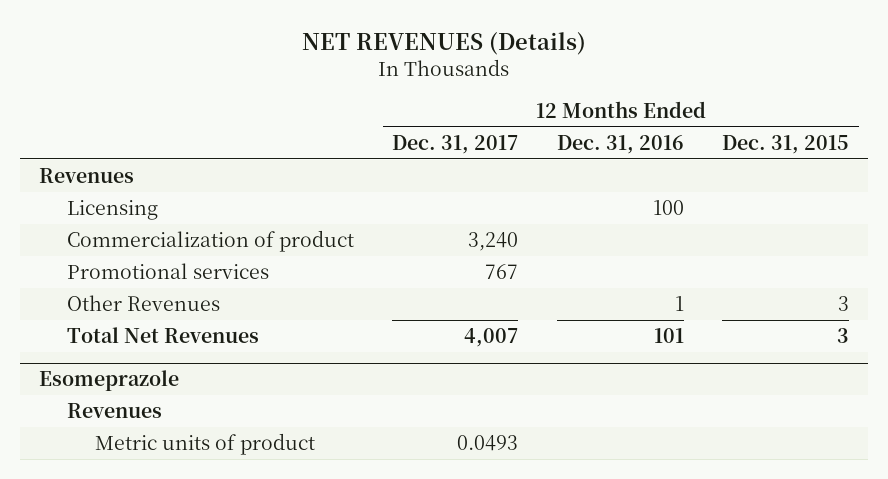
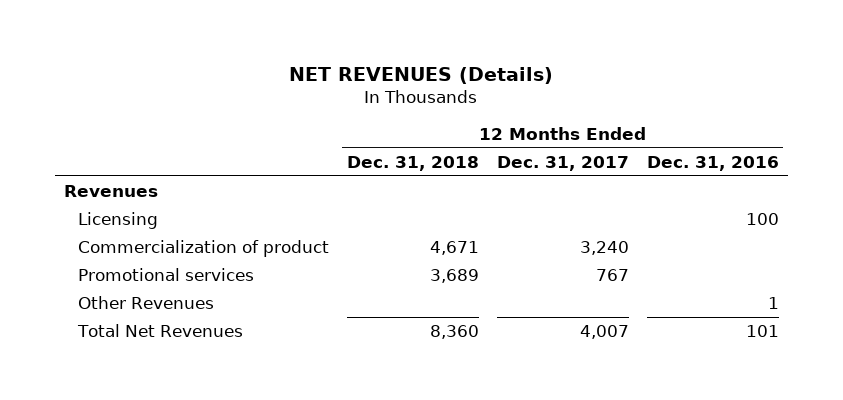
[722,134,850,154] Dec. 31, 2015 -> none
none -> [346,155,479,171] Dec. 31, 2018
[39,370,180,392] Esomeprazole -> none
[67,402,163,418] Revenues -> none
[94,432,315,455] Metric units of product -> none

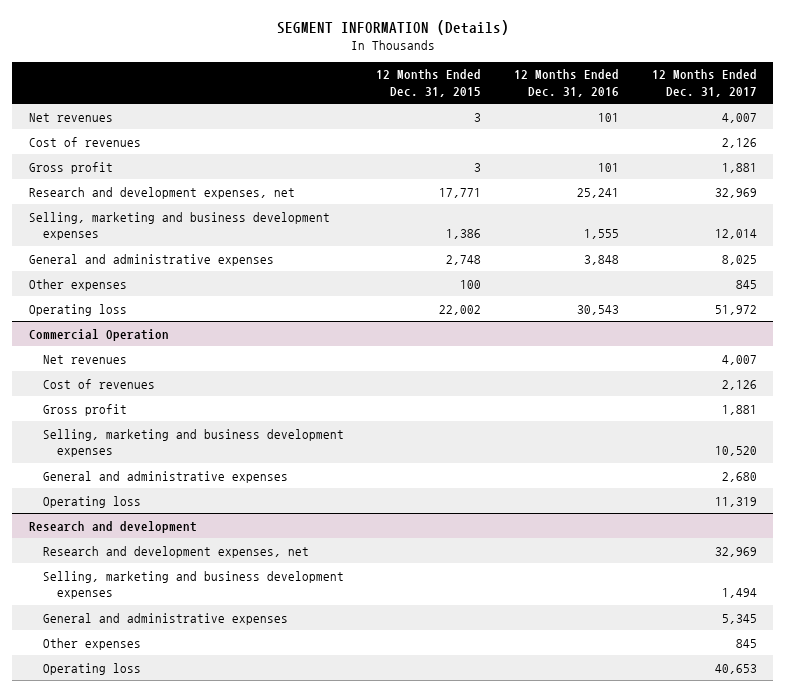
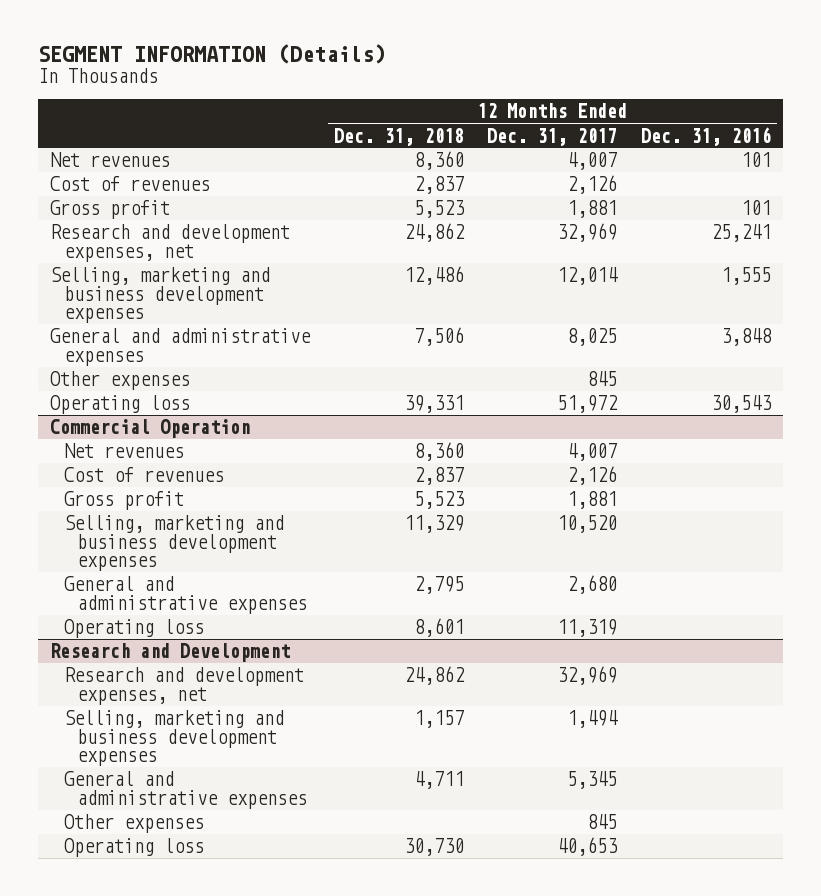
[376,69,482,97] 12 Months Ended Dec. 31, 2015 -> none
none -> [333,127,464,146] Dec. 31, 2018
[28,520,197,533] Research and development -> [49,643,290,663] Research and Development

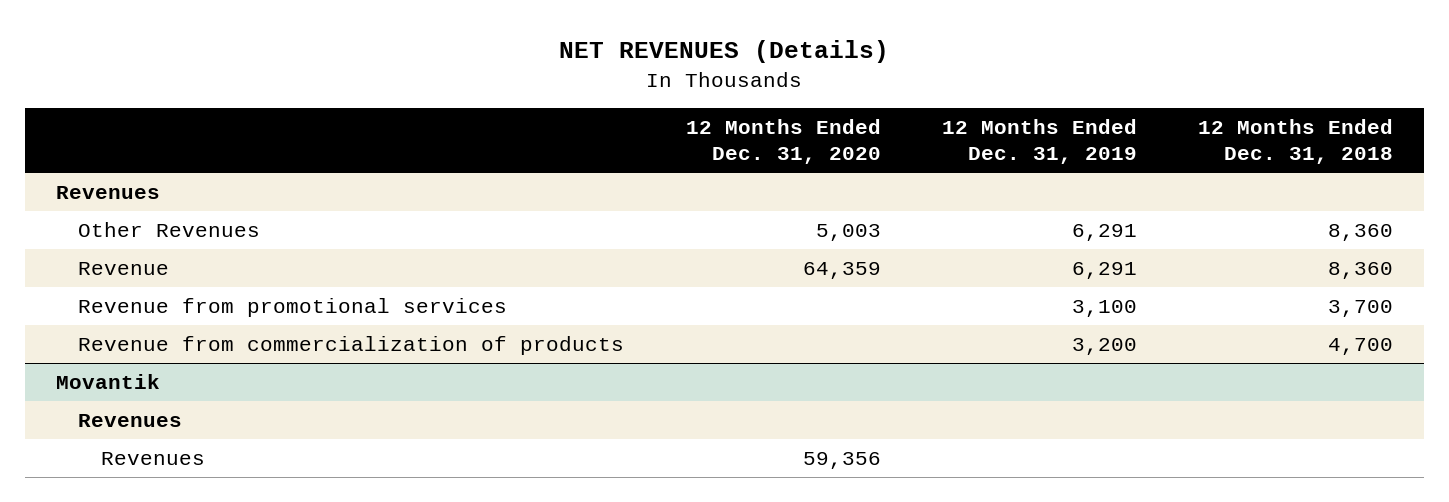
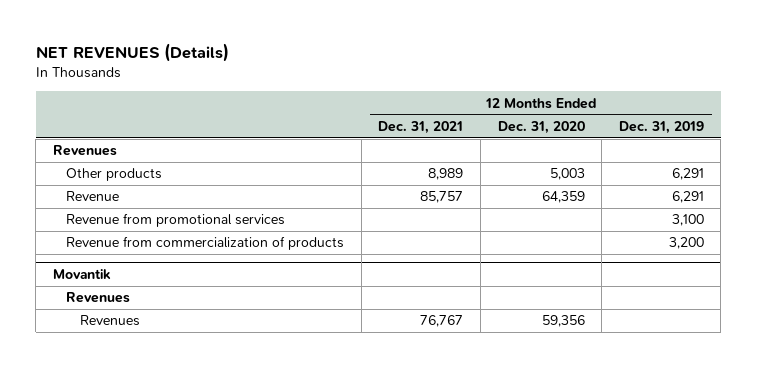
[1198,118,1394,165] 12 Months Ended Dec. 31, 2018 -> none
none -> [378,121,464,135] Dec. 31, 2021
[78,222,261,238] Other Revenues -> [66,168,163,182] Other products

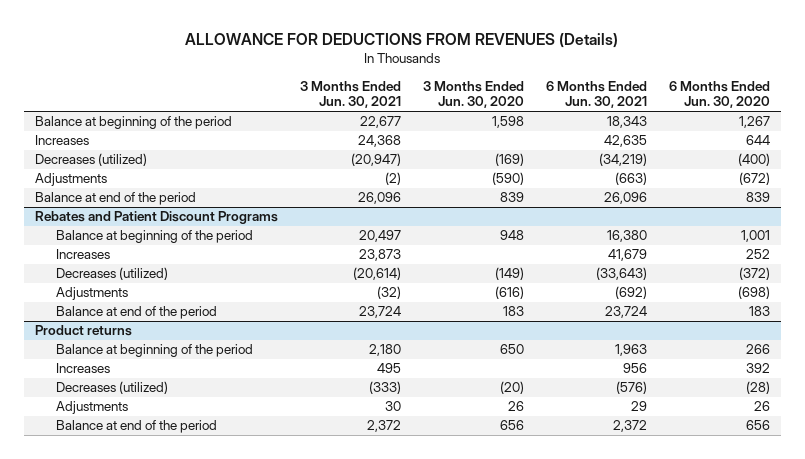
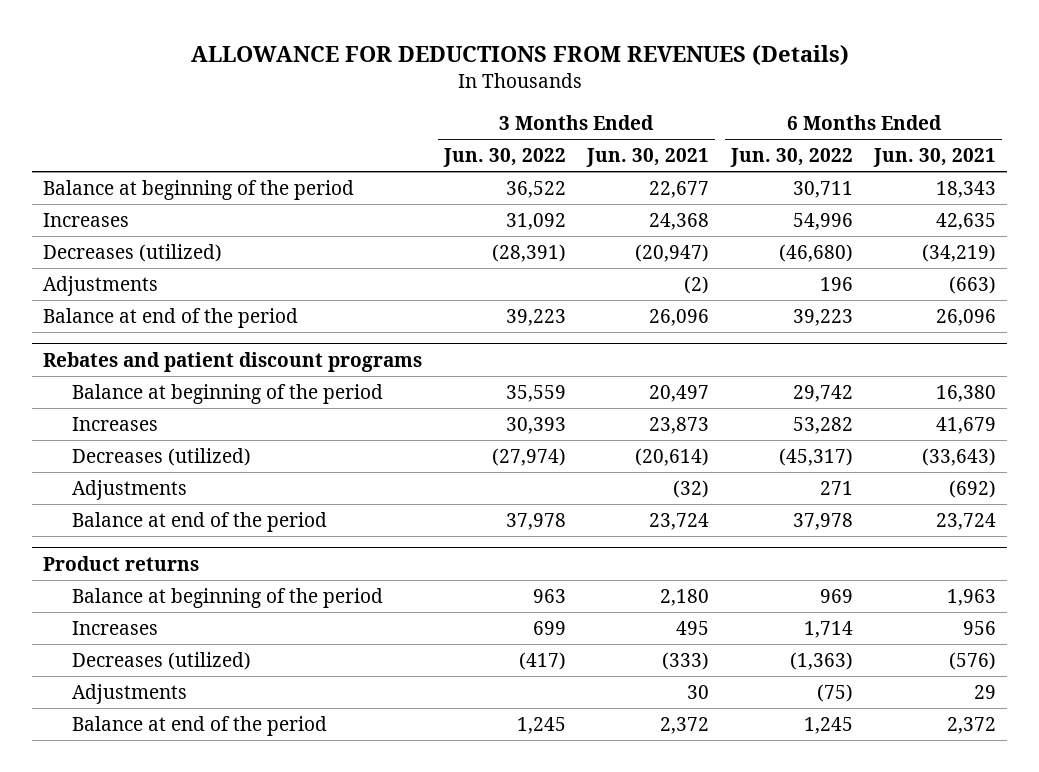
[422,80,524,109] 3 Months Ended Jun. 30, 2020 -> none
[668,80,770,109] 6 Months Ended Jun. 30, 2020 -> none
none -> [442,148,566,168] Jun. 30, 2022
none -> [729,148,853,168] Jun. 30, 2022
[35,211,279,225] Rebates and Patient Discount Programs -> [43,351,423,372] Rebates and patient discount programs

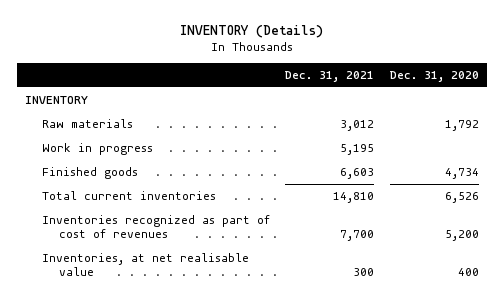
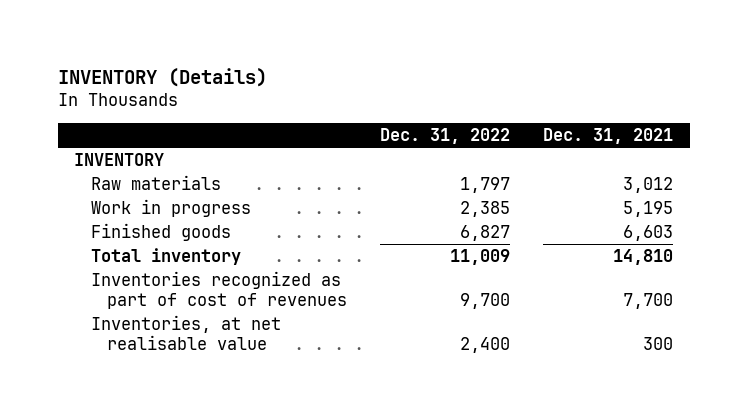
[389,71,479,83] Dec. 31, 2020 -> none
none -> [380,128,511,145] Dec. 31, 2022
[41,190,216,200] Total current inventories -> [90,248,241,266] Total inventory

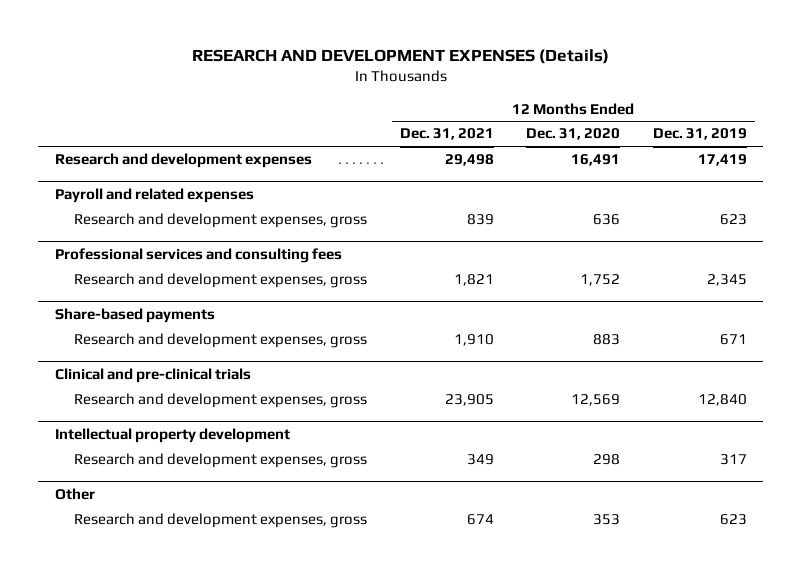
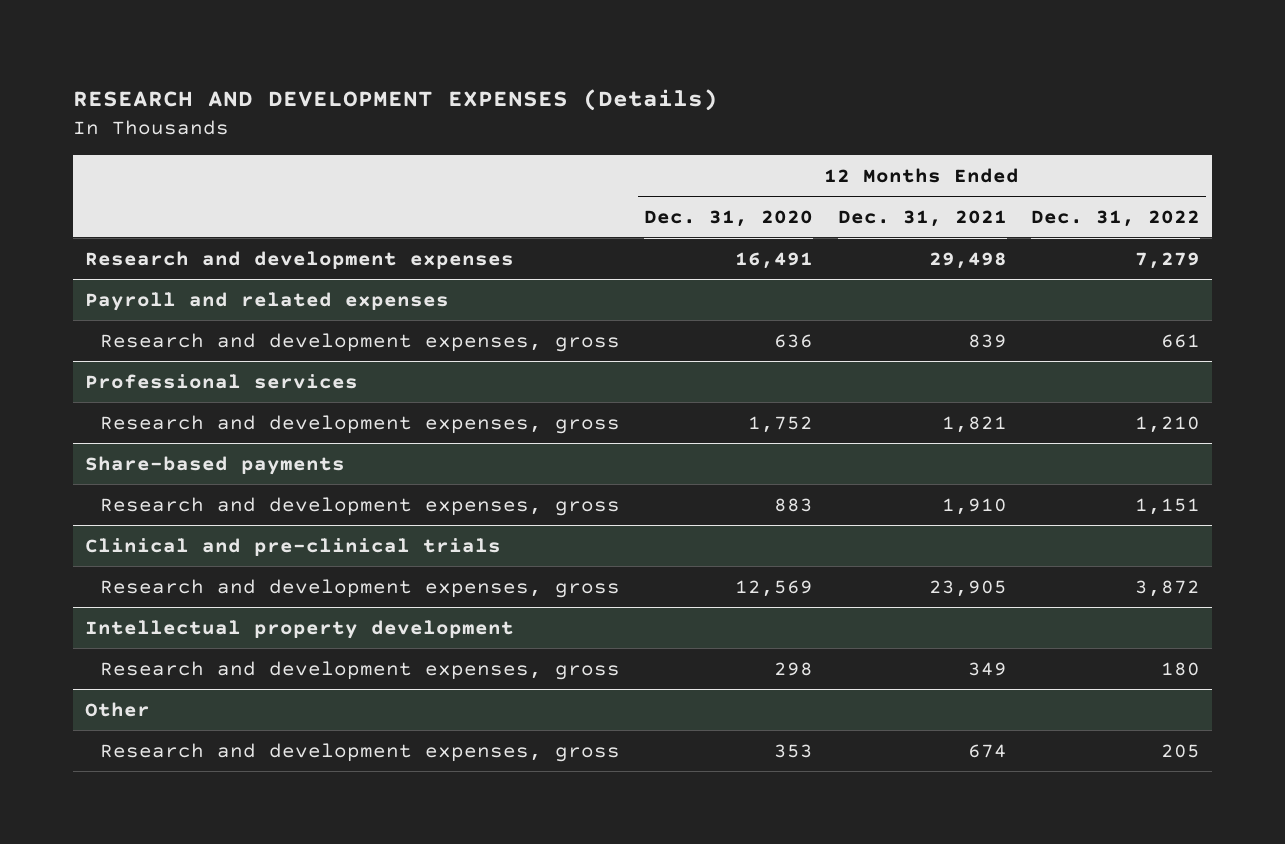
[653,128,748,141] Dec. 31, 2019 -> none
none -> [1030,209,1200,227] Dec. 31, 2022
[54,247,342,263] Professional services and consulting fees -> [85,373,359,389] Professional services

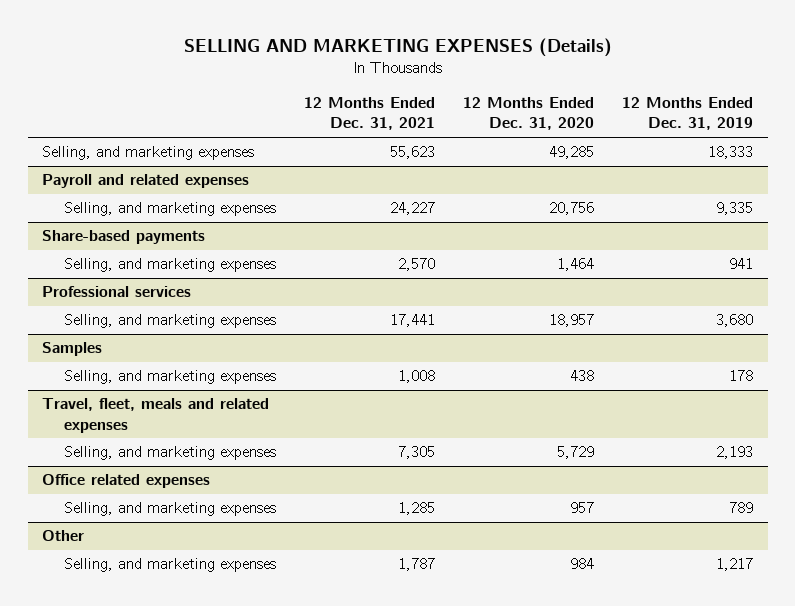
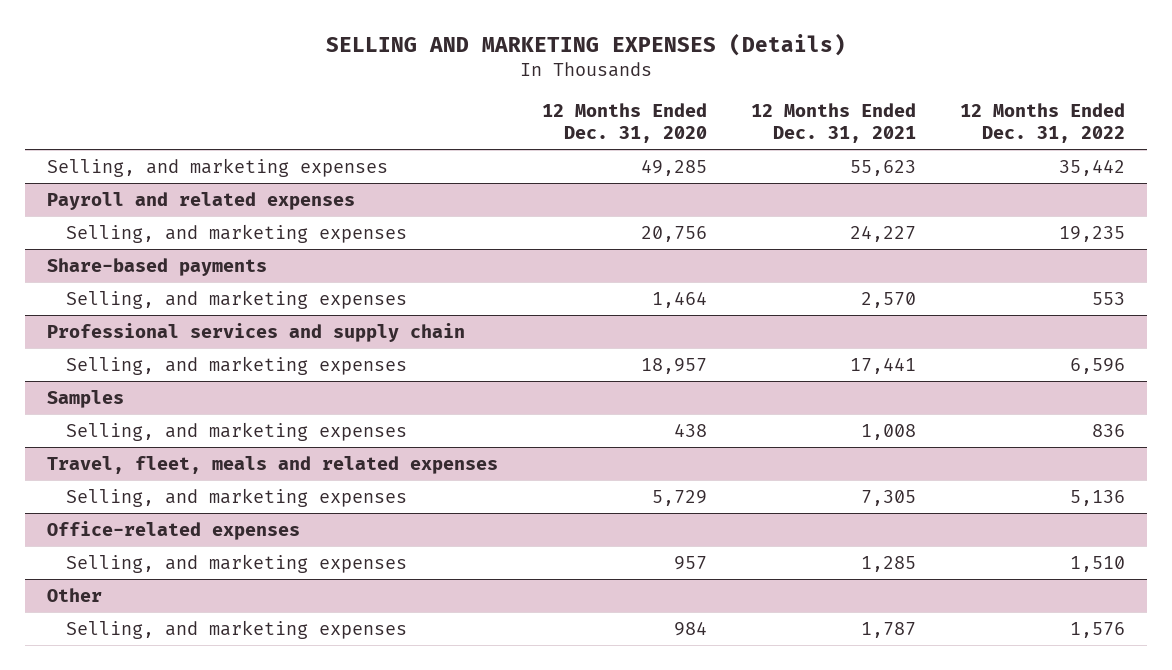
[622,97,754,131] 12 Months Ended Dec. 31, 2019 -> none
none -> [959,103,1125,143] 12 Months Ended Dec. 31, 2022
[41,286,191,298] Professional services -> [46,322,465,342] Professional services and supply chain
[41,474,210,489] Office related expenses -> [46,520,300,540] Office-related expenses

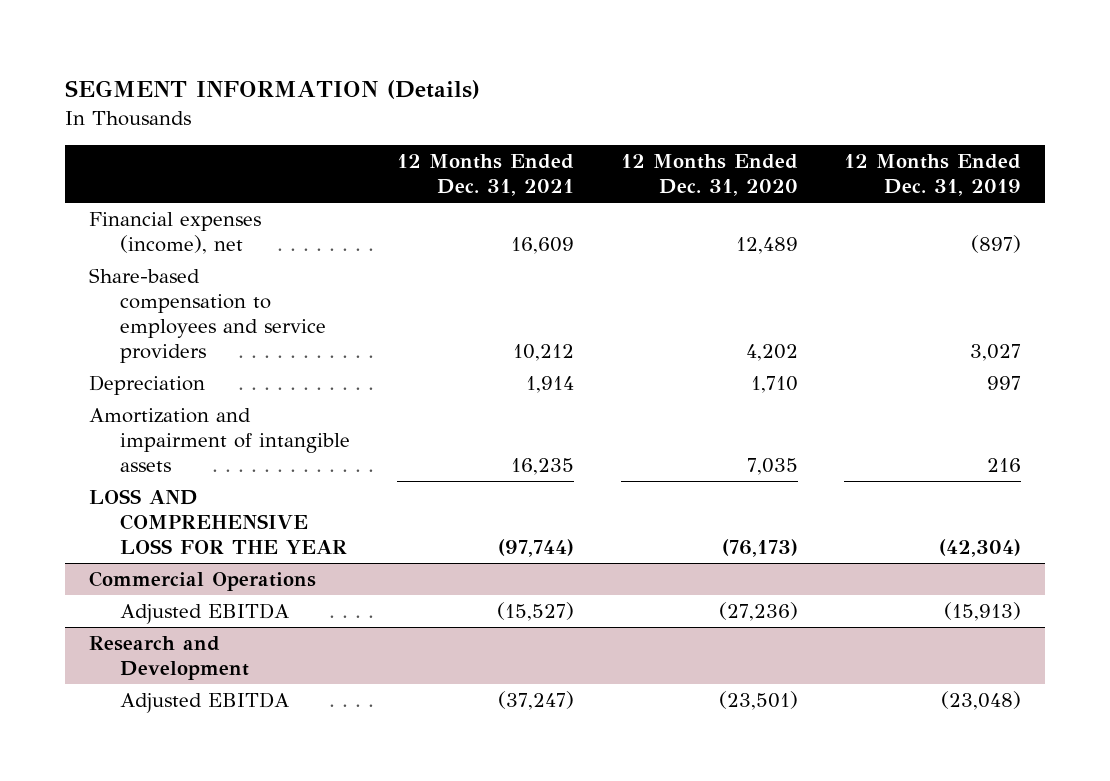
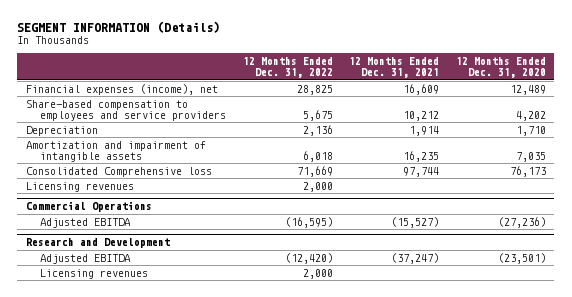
[844,154,1022,197] 12 Months Ended Dec. 31, 2019 -> none
none -> [242,57,333,79] 12 Months Ended Dec. 31, 2022
[88,488,348,555] LOSS AND COMPREHENSIVE LOSS FOR THE YEAR -> [25,166,212,177] Consolidated Comprehensive loss
[497,539,574,558] (97,744) -> [403,166,440,177] 97,744
[721,539,798,558] (76,173) -> [509,165,546,177] 76,173
none -> [25,181,134,192] Licensing revenues
none -> [39,268,148,279] Licensing revenues

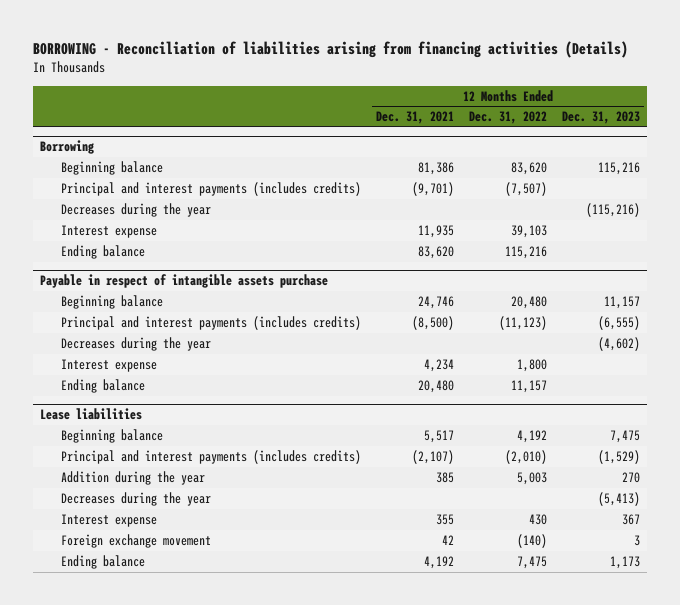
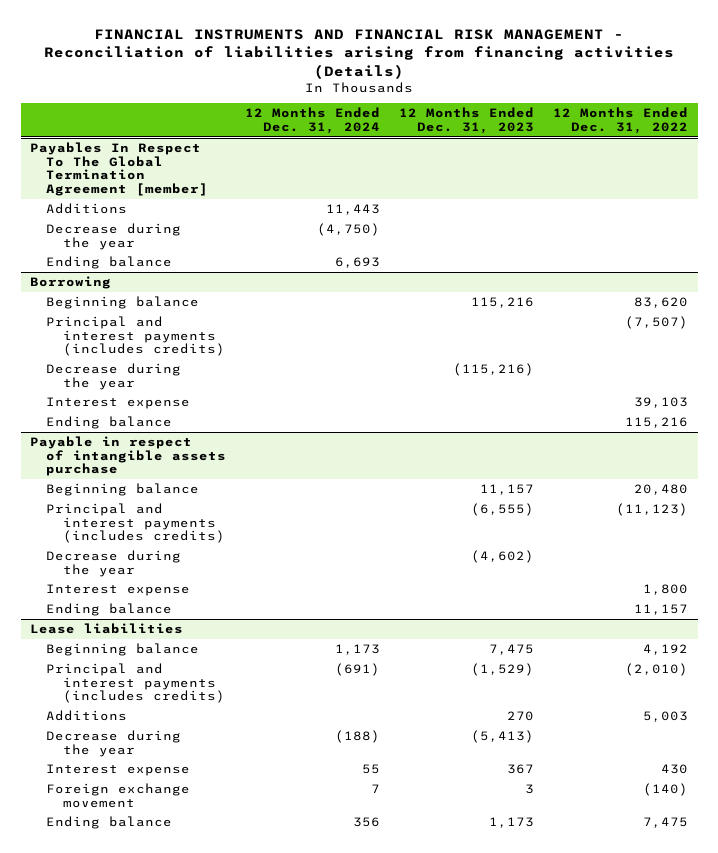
[32,40,628,58] BORROWING - Reconciliation of liabilities arising from financing activities (Details) -> [44,28,675,79] FINANCIAL INSTRUMENTS AND FINANCIAL RISK MANAGEMENT - Reconciliation of liabilities arising from financing activities (Details)
[375,111,454,125] Dec. 31, 2021 -> none
none -> [245,107,381,135] 12 Months Ended Dec. 31, 2024
none -> [30,142,209,197] Payables In Respect To The Global Termination Agreement [member]
none -> [46,203,128,215] Additions
none -> [46,223,182,250] Decrease during the year
none -> [46,256,173,270] Ending balance
[61,203,212,218] Decreases during the year -> [46,363,182,390] Decrease during the year
[61,337,212,352] Decreases during the year -> [46,550,182,577] Decrease during the year
[61,471,206,486] Addition during the year -> [46,710,128,722] Additions
[61,492,212,507] Decreases during the year -> [46,730,182,757] Decrease during the year

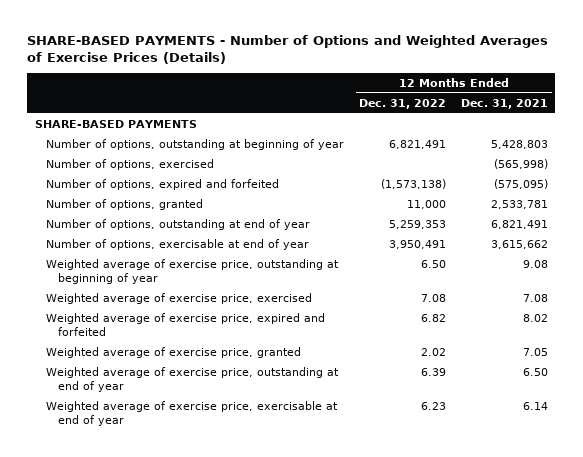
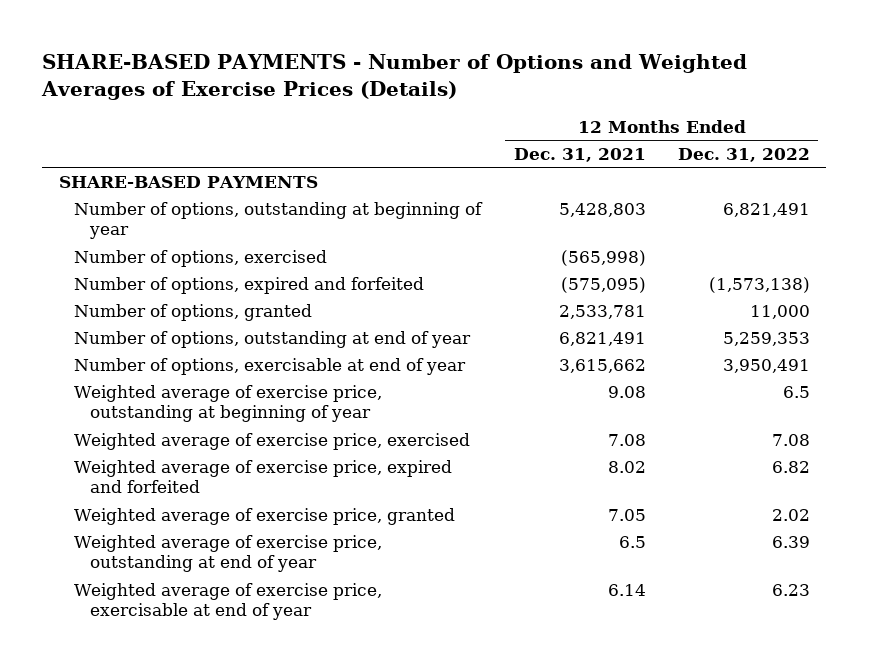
[421,259,447,268] 6.50 -> [782,385,810,398] 6.5
[523,367,549,376] 6.50 -> [618,535,646,548] 6.5

